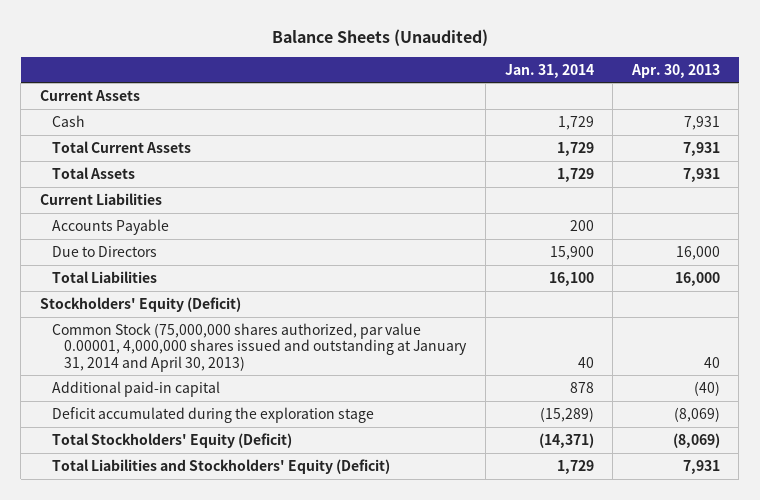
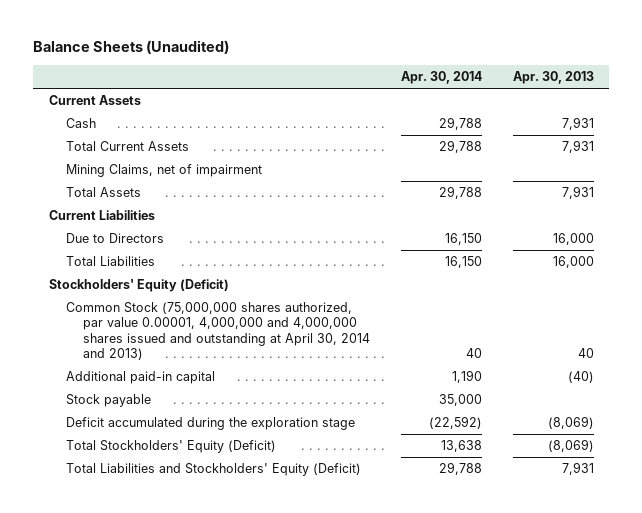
[504,63,594,78] Jan. 31, 2014 -> none
none -> [400,70,482,84] Apr. 30, 2014
none -> [65,164,262,178] Mining Claims, net of impairment
[52,218,170,235] Accounts Payable -> none
[52,322,468,372] Common Stock (75,000,000 shares authorized, par value 0.00001, 4,000,000 shares issued and outstanding at January 31, 2014 and April 30, 2013) -> [65,302,370,360] Common Stock (75,000,000 shares authorized, par value 0.00001, 4,000,000 and 4,000,000 shares issued and outstanding at April 30, 2014 and 2013)
none -> [65,394,151,408] Stock payable

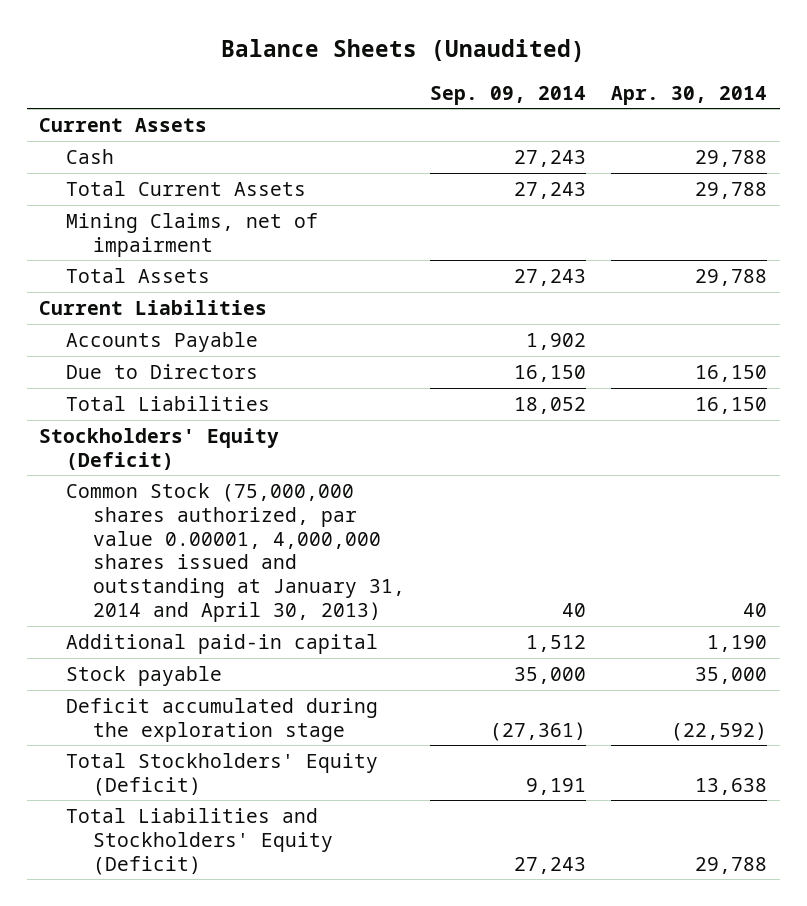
[512,70,594,84] Apr. 30, 2013 -> none
none -> [430,85,587,105] Sep. 09, 2014
none -> [65,331,258,352] Accounts Payable
[65,302,370,360] Common Stock (75,000,000 shares authorized, par value 0.00001, 4,000,000 and 4,000,000 shares issued and outstanding at April 30, 2014 and 2013) -> [65,482,405,623] Common Stock (75,000,000 shares authorized, par value 0.00001, 4,000,000 shares issued and outstanding at January 31, 2014 and April 30, 2013)

